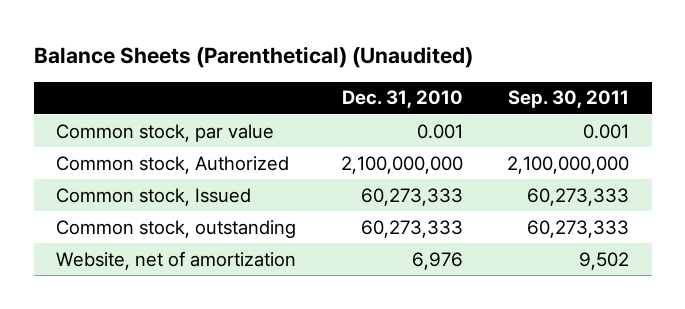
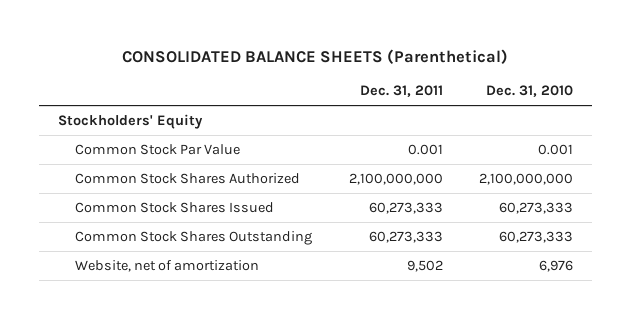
[33,45,473,68] Balance Sheets (Parenthetical) (Unaudited) -> [122,48,509,64] CONSOLIDATED BALANCE SHEETS (Parenthetical)
[508,90,630,109] Sep. 30, 2011 -> none
none -> [359,85,443,98] Dec. 31, 2011
none -> [57,114,203,130] Stockholders' Equity
[55,123,274,142] Common stock, par value -> [75,144,241,156] Common Stock Par Value
[55,155,289,174] Common stock, Authorized -> [75,173,301,185] Common Stock Shares Authorized
[55,187,251,206] Common stock, Issued -> [75,202,275,214] Common Stock Shares Issued
[55,219,296,238] Common stock, outstanding -> [75,231,313,246] Common Stock Shares Outstanding

